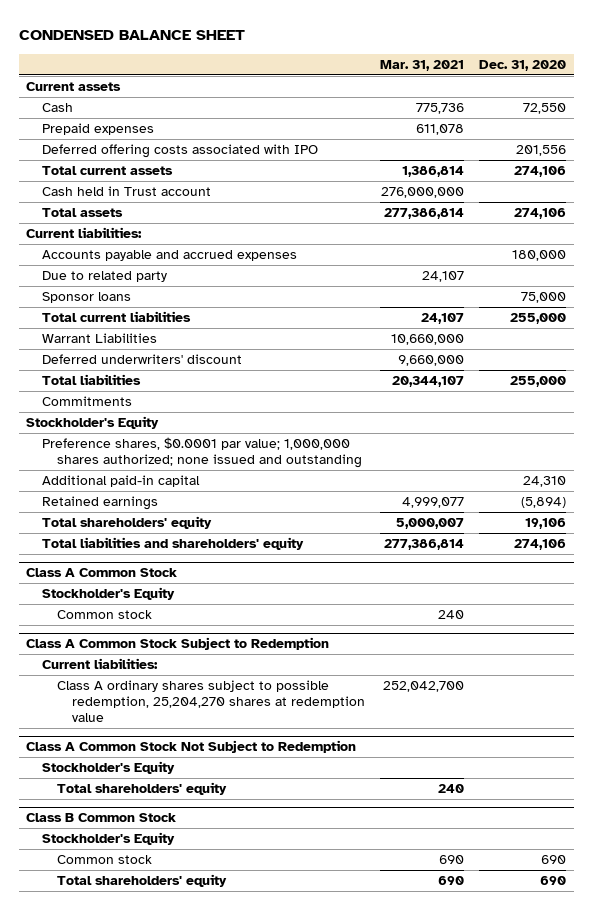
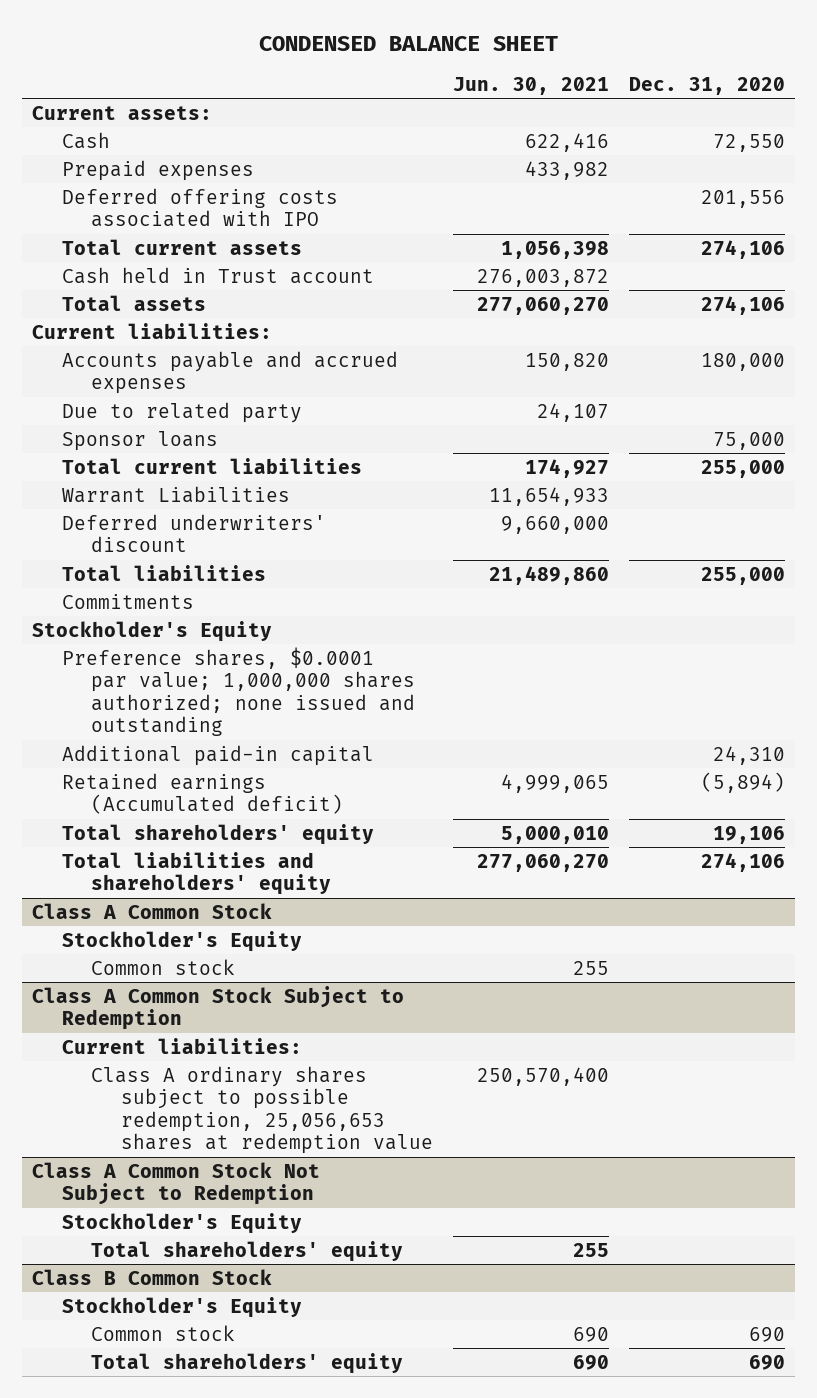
[380,59,465,71] Mar. 31, 2021 -> none
none -> [453,76,610,95] Jun. 30, 2021
[26,82,122,92] Current assets -> [31,105,212,120] Current assets:
[41,496,158,511] Retained earnings -> [61,772,344,815] Retained earnings (Accumulated deficit)
[56,680,366,723] Class A ordinary shares subject to possible redemption, 25,204,270 shares at redemption value -> [91,1065,434,1155] Class A ordinary shares subject to possible redemption, 25,056,653 shares at redemption value

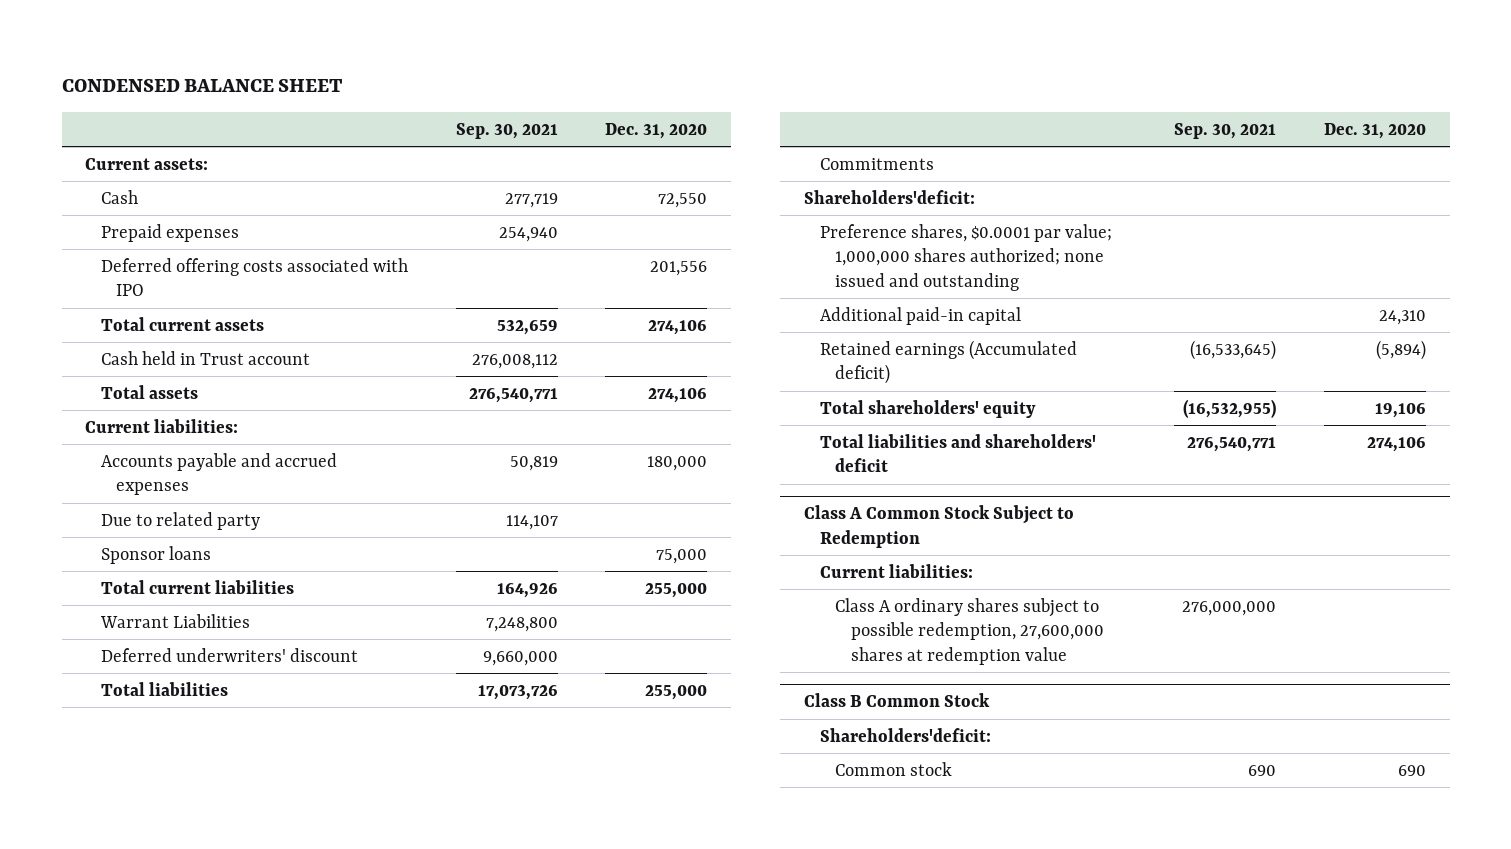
[453,76,610,95] Jun. 30, 2021 -> none
none -> [455,122,558,139] Sep. 30, 2021
[31,620,272,642] Stockholder's Equity -> [804,189,976,204] Shareholders'deficit:
[31,902,272,919] Class A Common Stock -> none
[61,930,302,952] Stockholder's Equity -> none
[91,958,236,975] Common stock -> none
[61,851,332,896] Total liabilities and shareholders' equity -> [819,433,1096,473] Total liabilities and shareholders' deficit
[31,1161,320,1206] Class A Common Stock Not Subject to Redemption -> none
[61,1212,302,1234] Stockholder's Equity -> none
[91,1240,404,1262] Total shareholders' equity -> none
[91,1065,434,1155] Class A ordinary shares subject to possible redemption, 25,056,653 shares at redemption value -> [835,597,1104,665] Class A ordinary shares subject to possible redemption, 27,600,000 shares at redemption value
[61,1296,302,1318] Stockholder's Equity -> [819,727,991,742] Shareholders'deficit:
[91,1352,404,1374] Total shareholders' equity -> none

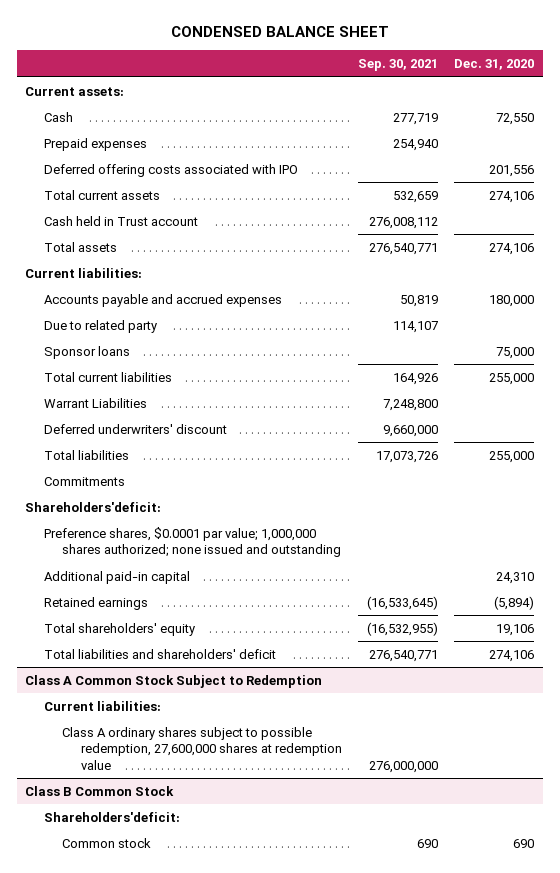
[819,339,1077,385] Retained earnings (Accumulated deficit) -> [43,596,148,610] Retained earnings

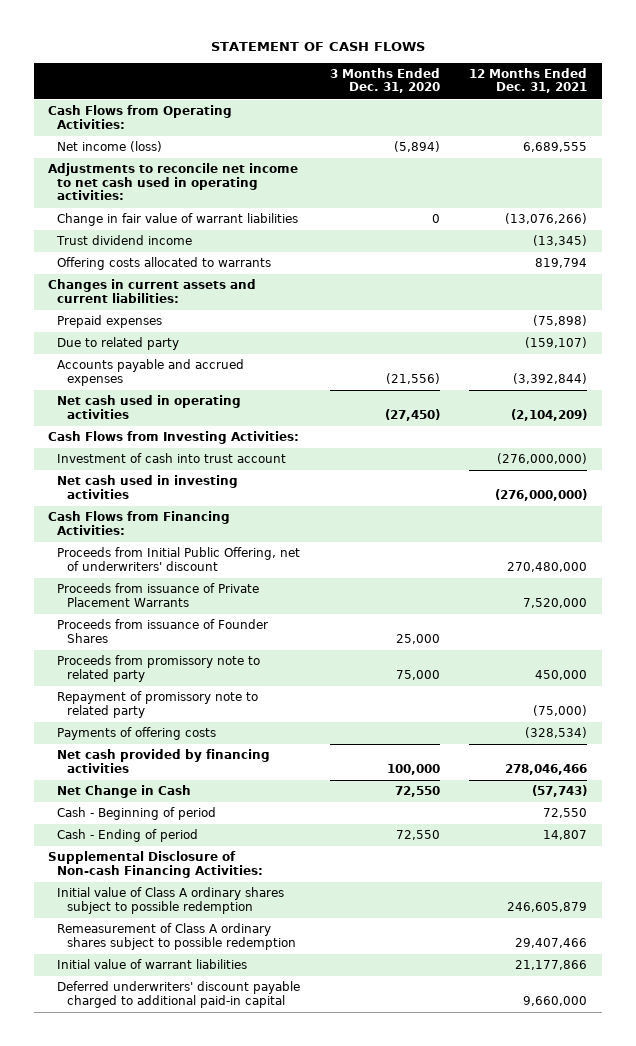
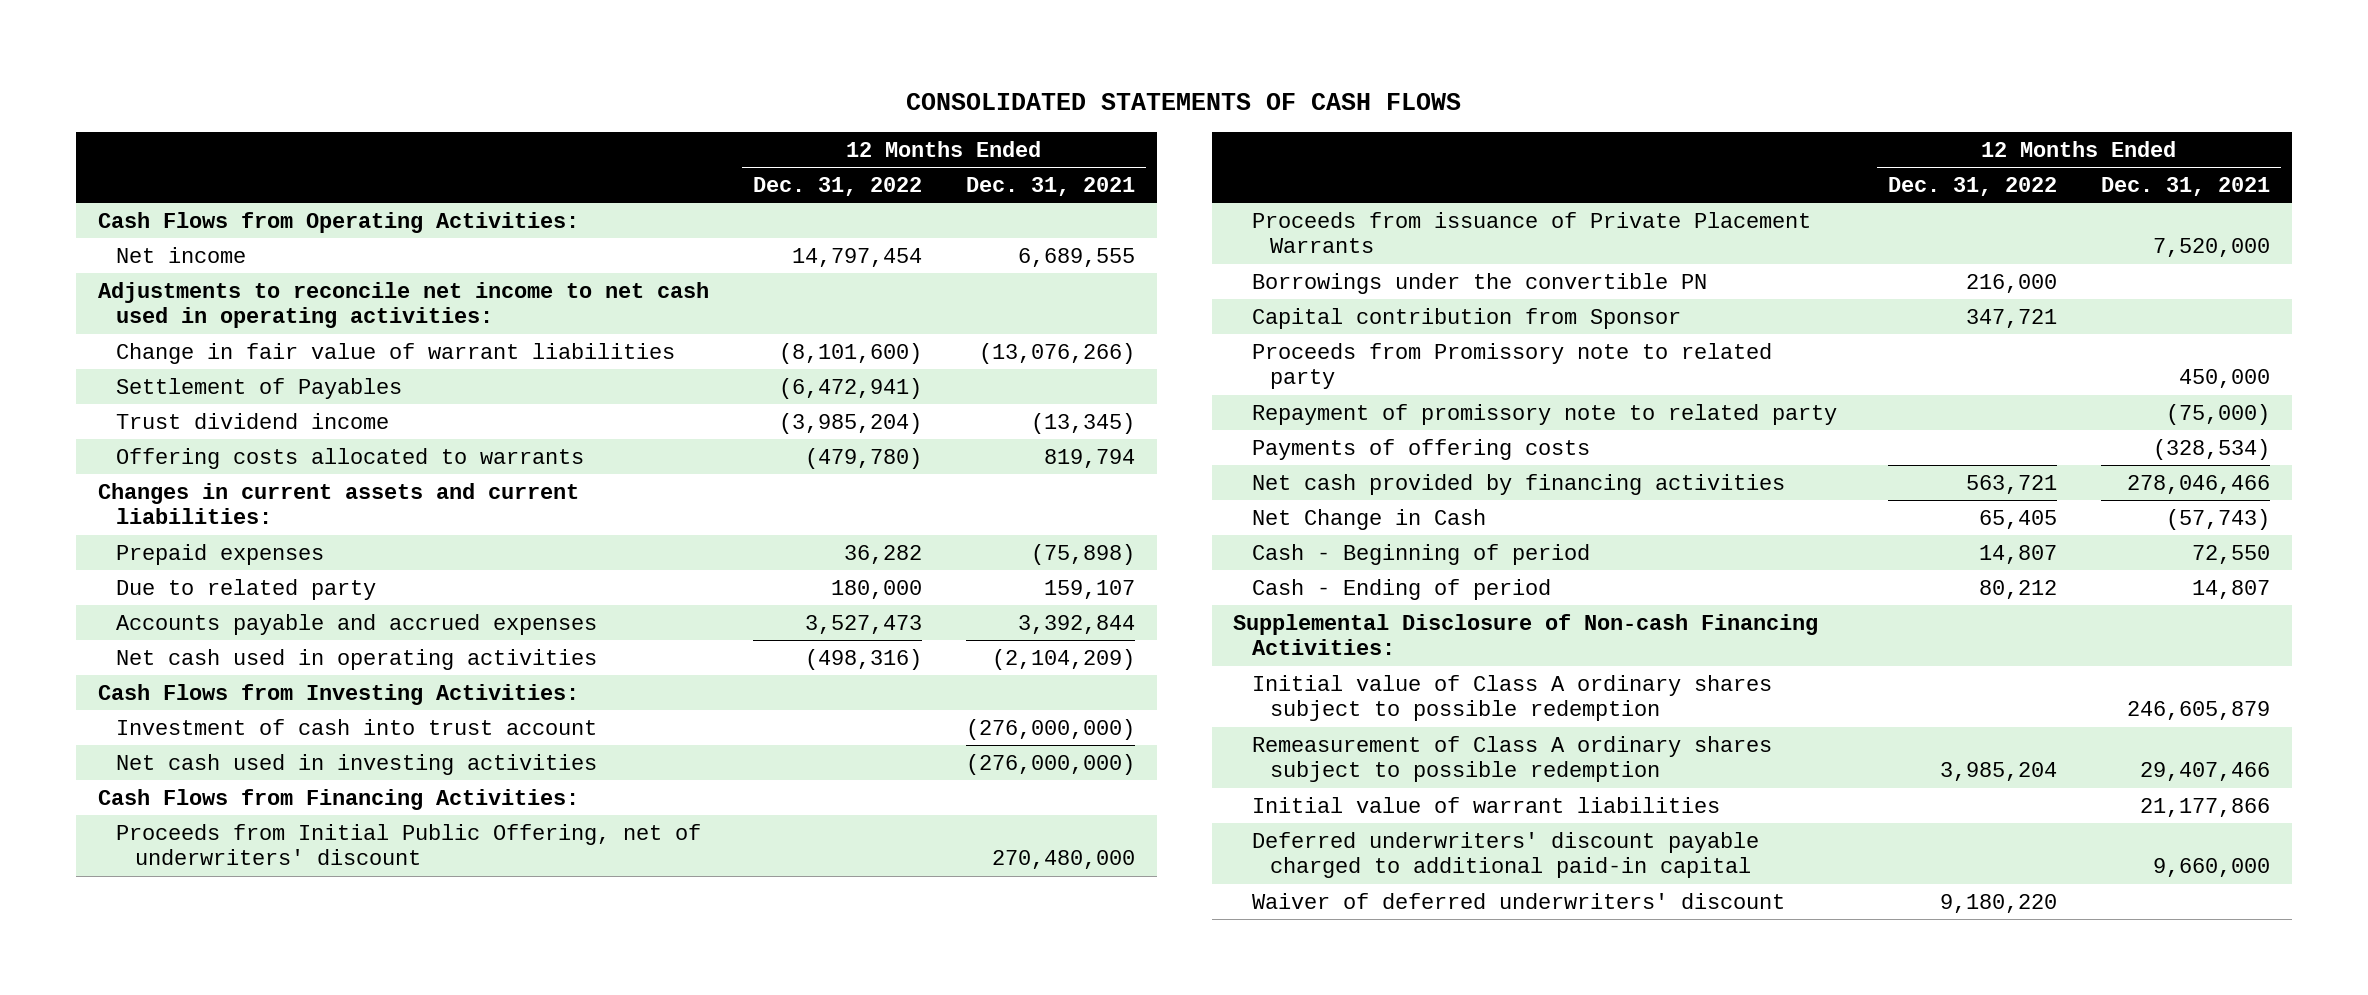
[210,42,425,52] STATEMENT OF CASH FLOWS -> [906,93,1462,111] CONSOLIDATED STATEMENTS OF CASH FLOWS
[329,67,440,94] 3 Months Ended Dec. 31, 2020 -> none
none -> [753,177,923,197] Dec. 31, 2022
[57,141,163,153] Net income (loss) -> [116,246,247,263] Net income
none -> [116,377,403,399] Settlement of Payables
[525,337,588,349] (159,107) -> [1043,579,1135,599] 159,107
[513,372,588,384] (3,392,844) -> [1017,614,1135,634] 3,392,844
[57,619,269,643] Proceeds from issuance of Founder Shares -> none
none -> [1251,272,1707,294] Borrowings under the convertible PN
none -> [1251,307,1681,329] Capital contribution from Sponsor
[57,655,261,682] Proceeds from promissory note to related party -> [1251,342,1772,390] Proceeds from Promissory note to related party
none -> [1251,892,1785,909] Waiver of deferred underwriters' discount

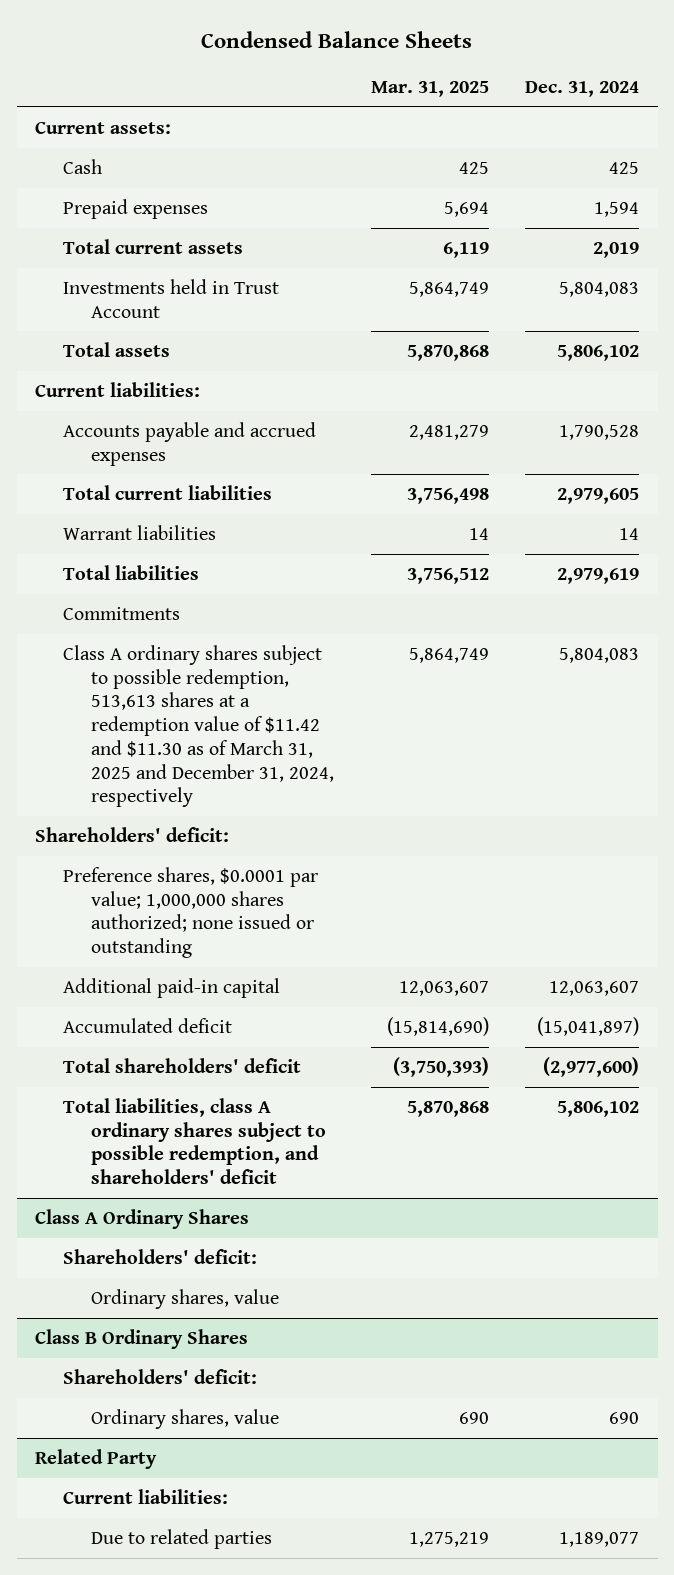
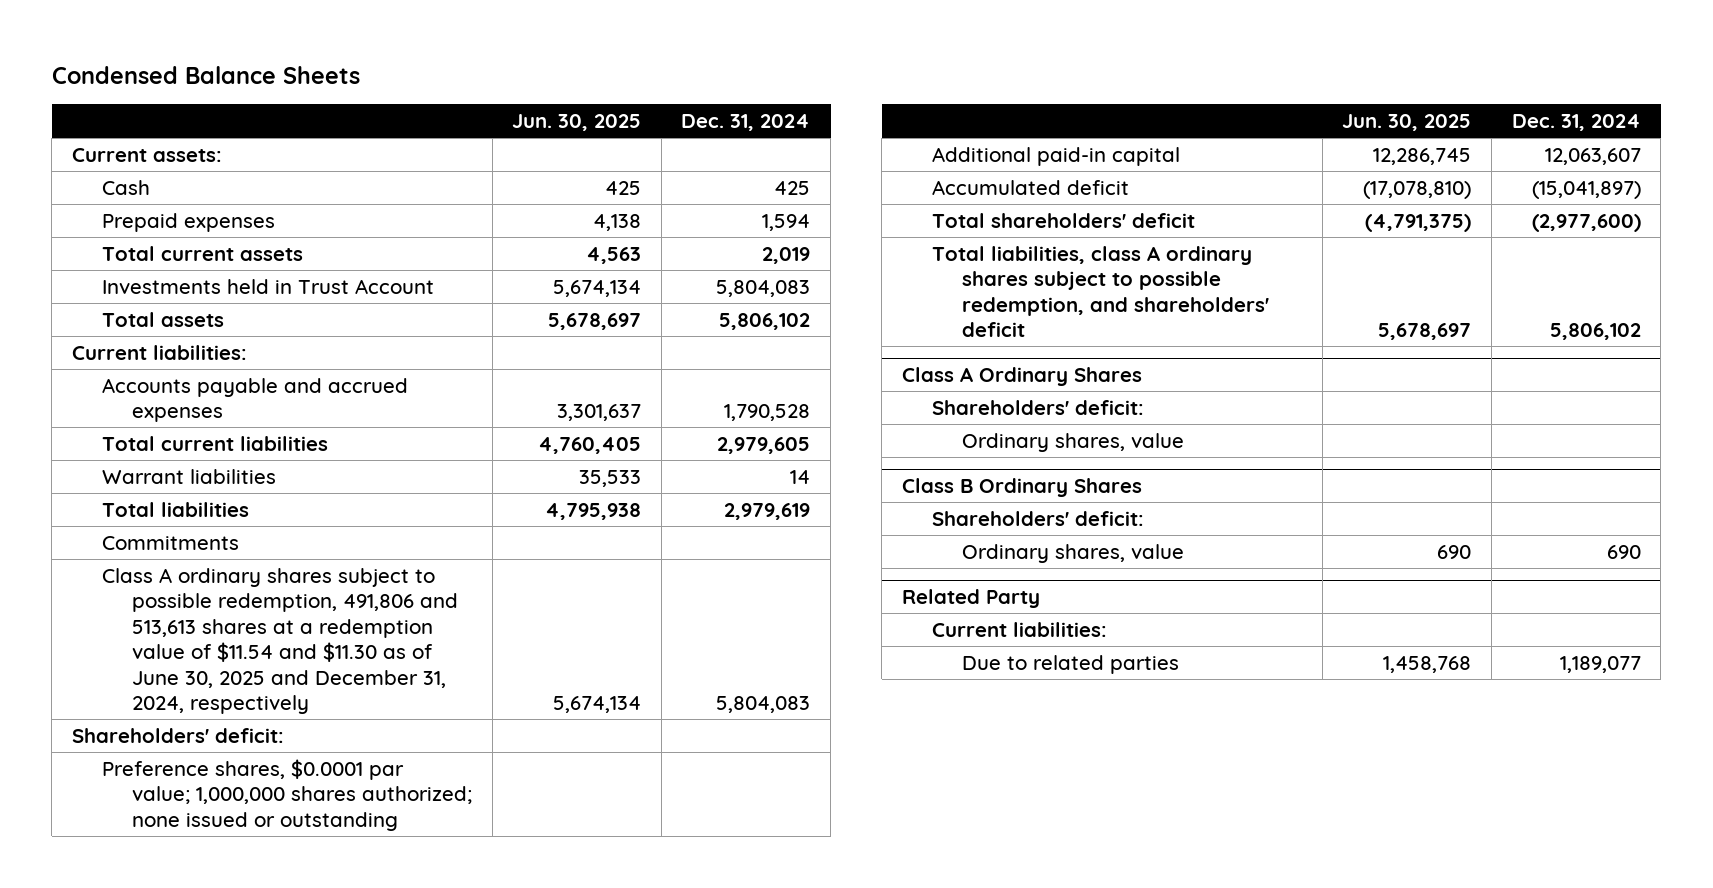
[370,81,489,98] Mar. 31, 2025 -> none
none -> [512,113,642,131] Jun. 30, 2025
[63,644,335,808] Class A ordinary shares subject to possible redemption, 513,613 shares at a redemption value of $11.42 and $11.30 as of March 31, 2025 and December 31, 2024, respectively -> [102,567,458,715] Class A ordinary shares subject to possible redemption, 491,806 and 513,613 shares at a redemption value of $11.54 and $11.30 as of June 30, 2025 and December 31, 2024, respectively

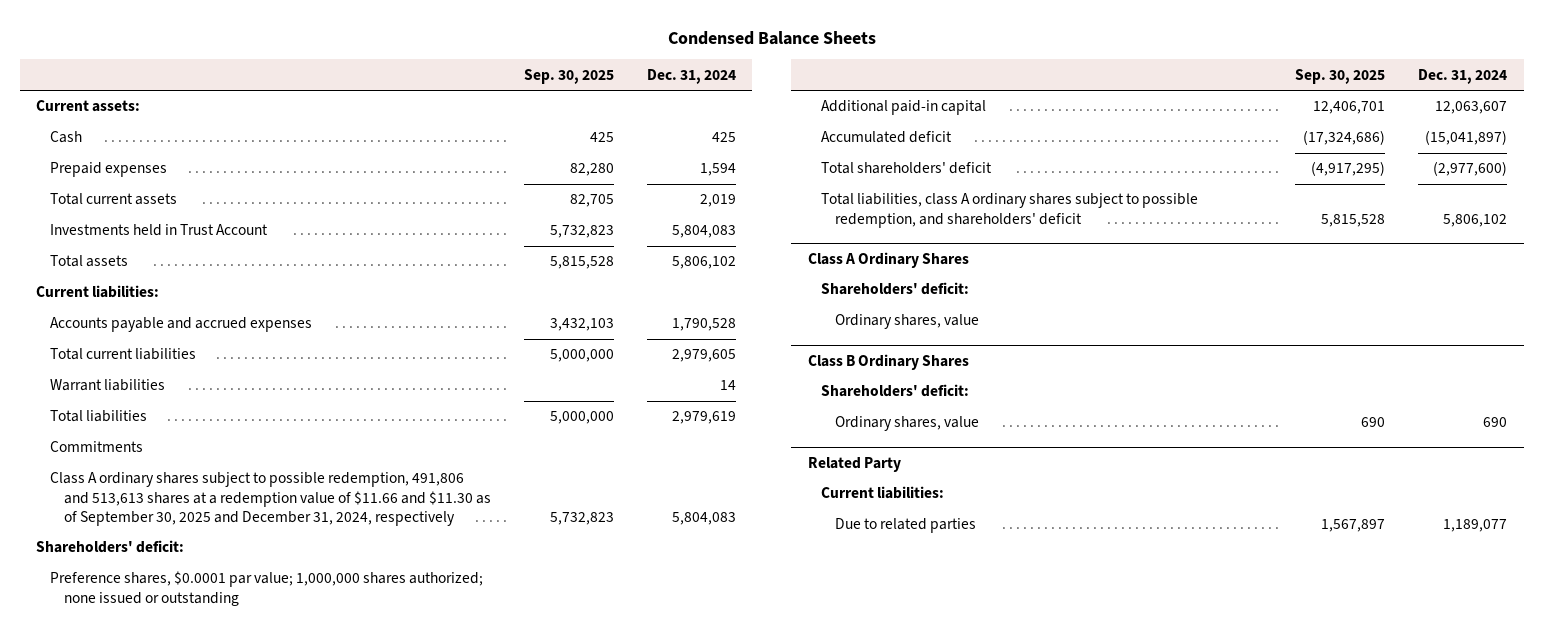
[512,113,642,131] Jun. 30, 2025 -> none
none -> [523,68,614,84] Sep. 30, 2025
[102,567,458,715] Class A ordinary shares subject to possible redemption, 491,806 and 513,613 shares at a redemption value of $11.54 and $11.30 as of June 30, 2025 and December 31, 2024, respectively -> [49,472,491,526] Class A ordinary shares subject to possible redemption, 491,806 and 513,613 shares at a redemption value of $11.66 and $11.30 as of September 30, 2025 and December 31, 2024, respectively

